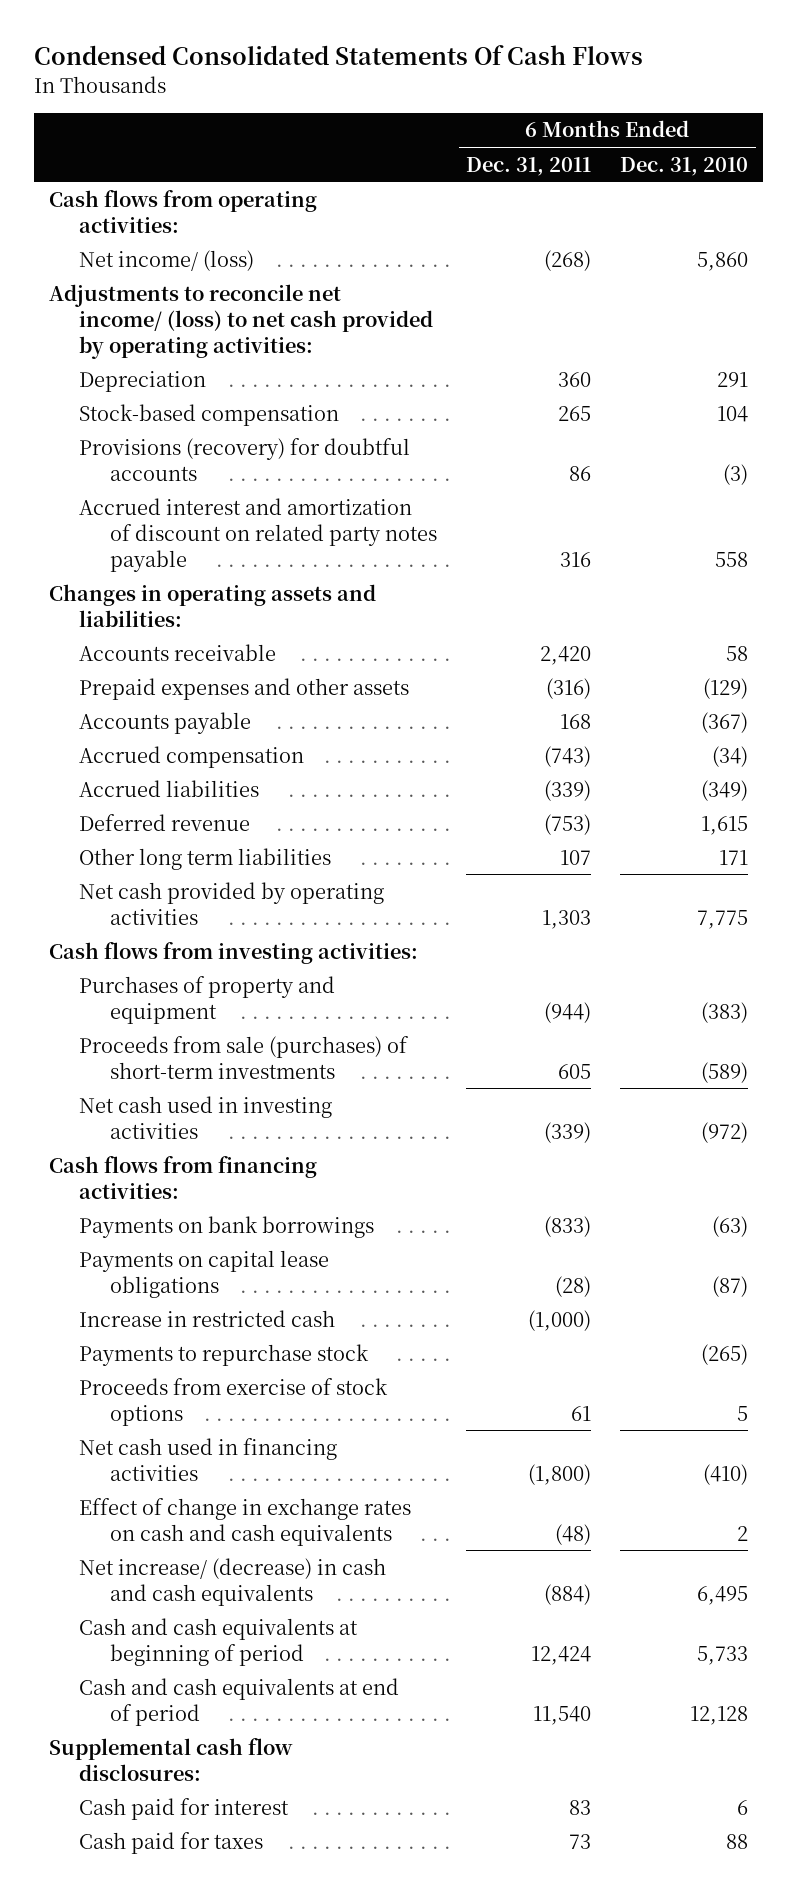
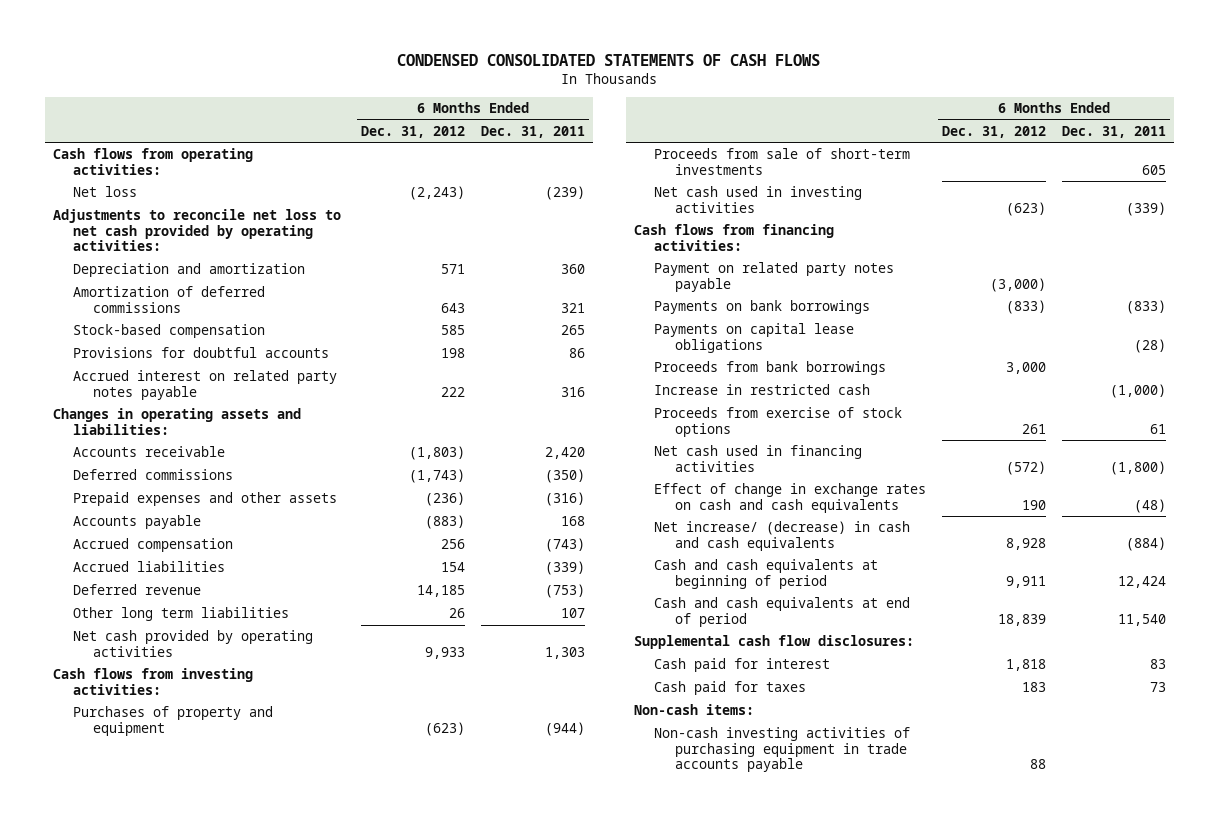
[33,45,643,66] Condensed Consolidated Statements Of Cash Flows -> [397,53,821,66] CONDENSED CONSOLIDATED STATEMENTS OF CASH FLOWS
[620,156,749,176] Dec. 31, 2010 -> none
none -> [360,125,465,138] Dec. 31, 2012
[79,370,207,392] Depreciation -> none
[79,249,255,271] Net income/ (loss) -> [73,186,138,198] Net loss
[544,249,592,271] (268) -> [544,186,585,201] (239)
[48,283,434,359] Adjustments to reconcile net income/ (loss) to net cash provided by operating activities: -> [52,209,341,252] Adjustments to reconcile net loss to net cash provided by operating activities:
none -> [73,263,306,278] Depreciation and amortization
none -> [73,286,266,313] Amortization of deferred commissions
[79,437,411,481] Provisions (recovery) for doubtful accounts -> [73,347,330,359] Provisions for doubtful accounts
[79,497,437,572] Accrued interest and amortization of discount on related party notes payable -> [73,370,338,400] Accrued interest on related party notes payable
none -> [73,469,234,481] Deferred commissions
[79,1035,410,1079] Proceeds from sale (purchases) of short-term investments -> [654,148,911,175] Proceeds from sale of short-term investments
none -> [654,262,895,292] Payment on related party notes payable
none -> [654,361,887,376] Proceeds from bank borrowings
[79,1343,370,1366] Payments to repurchase stock -> none
none -> [634,704,755,716] Non-cash items:
none -> [654,727,911,773] Non-cash investing activities of purchasing equipment in trade accounts payable

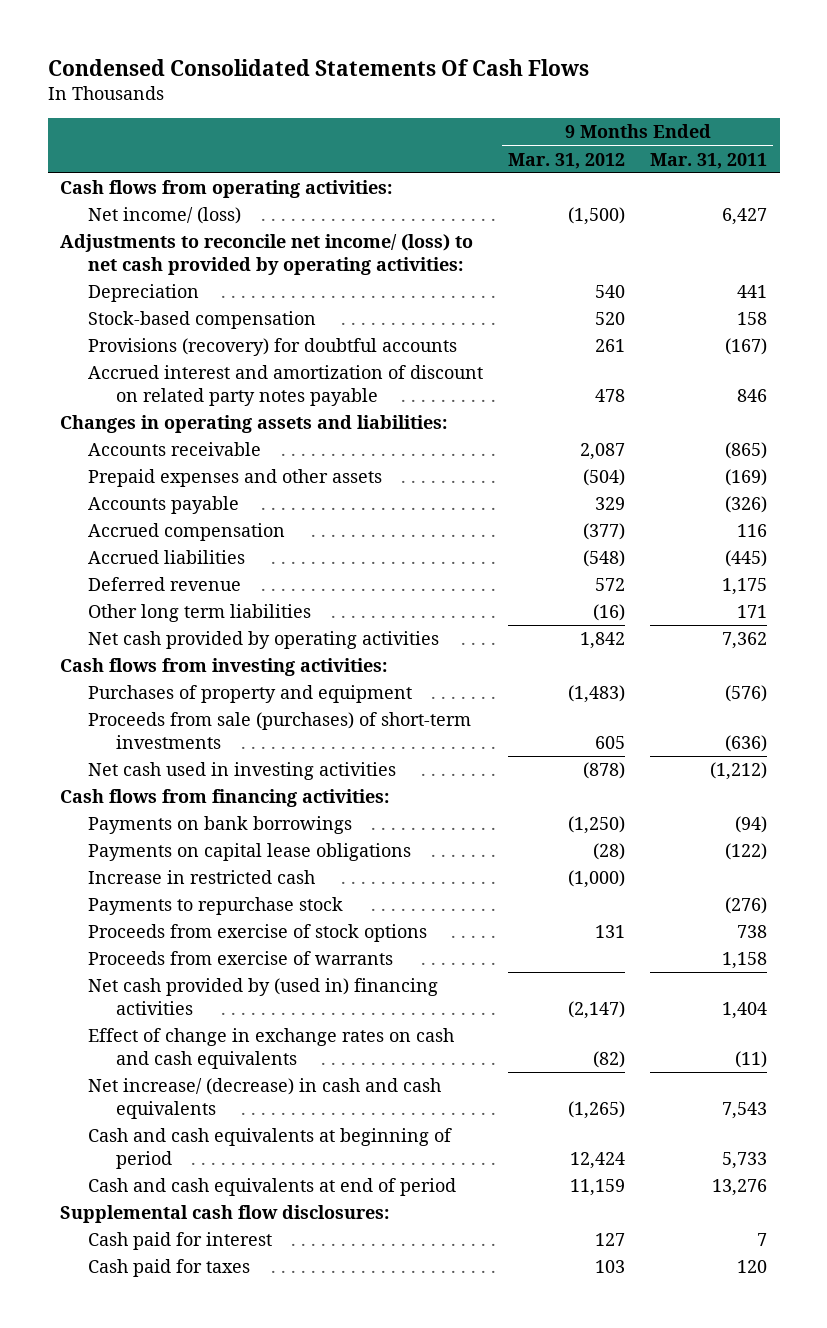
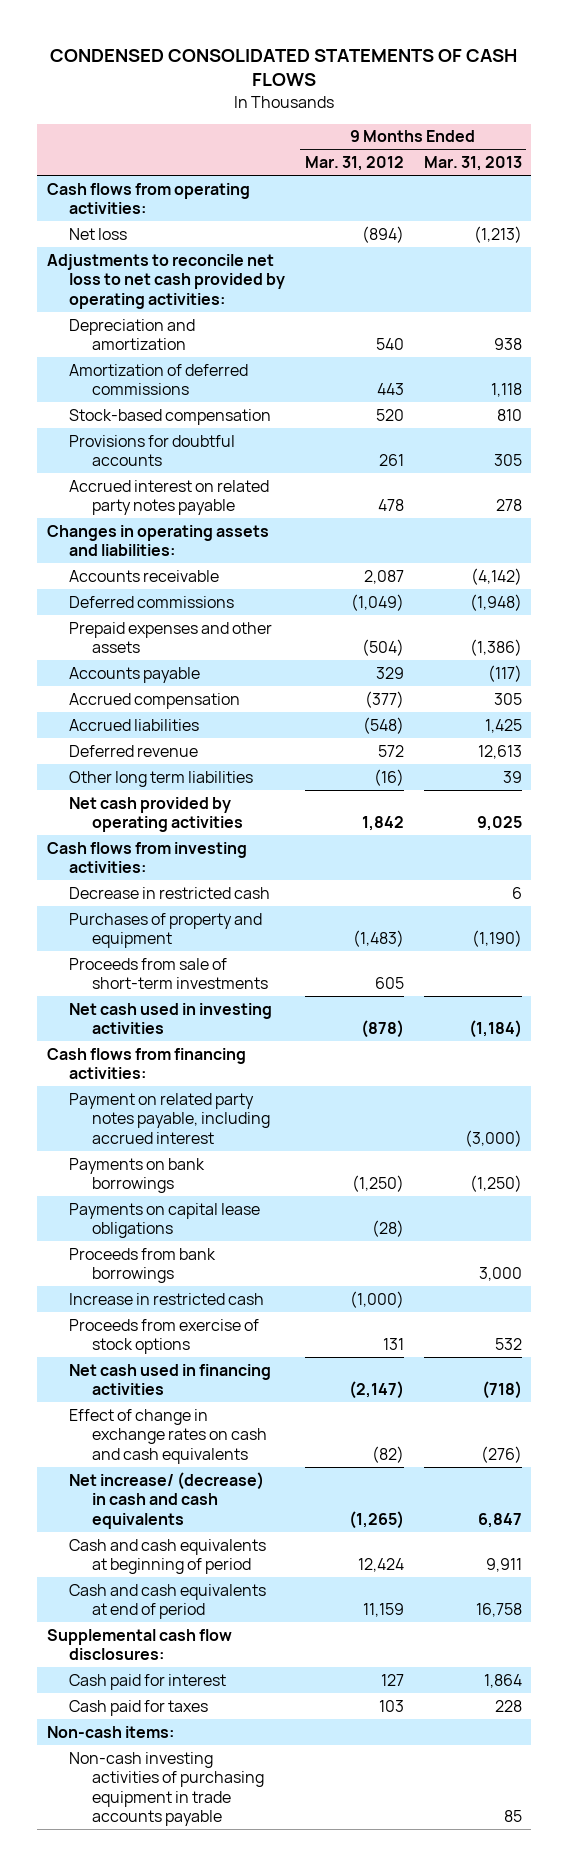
[47,58,589,76] Condensed Consolidated Statements Of Cash Flows -> [50,48,518,87] CONDENSED CONSOLIDATED STATEMENTS OF CASH FLOWS
[650,152,768,169] Mar. 31, 2011 -> none
none -> [423,155,522,171] Mar. 31, 2013
[88,284,200,303] Depreciation -> none
[88,207,242,225] Net income/ (loss) -> [69,227,128,240] Net loss
[568,207,626,226] (1,500) -> [362,225,405,243] (894)
[60,234,474,275] Adjustments to reconcile net income/ (loss) to net cash provided by operating activities: -> [46,253,286,309] Adjustments to reconcile net loss to net cash provided by operating activities:
none -> [69,318,196,351] Depreciation and amortization
none -> [69,363,249,396] Amortization of deferred commissions
[88,338,458,357] Provisions (recovery) for doubtful accounts -> [69,434,236,467] Provisions for doubtful accounts
[88,365,484,406] Accrued interest and amortization of discount on related party notes payable -> [69,479,270,516] Accrued interest on related party notes payable
none -> [69,595,235,608] Deferred commissions
none -> [69,886,271,899] Decrease in restricted cash
[88,712,472,749] Proceeds from sale (purchases) of short-term investments -> [69,957,269,990] Proceeds from sale of short-term investments
none -> [69,1092,271,1144] Payment on related party notes payable, including accrued interest
none -> [69,1247,217,1284] Proceeds from bank borrowings
[88,897,344,916] Payments to repurchase stock -> none
[88,951,394,966] Proceeds from exercise of warrants -> none
[88,978,439,1015] Net cash provided by (used in) financing activities -> [69,1363,272,1396] Net cash used in financing activities
none -> [46,1725,174,1738] Non-cash items:
none -> [69,1751,265,1827] Non-cash investing activities of purchasing equipment in trade accounts payable

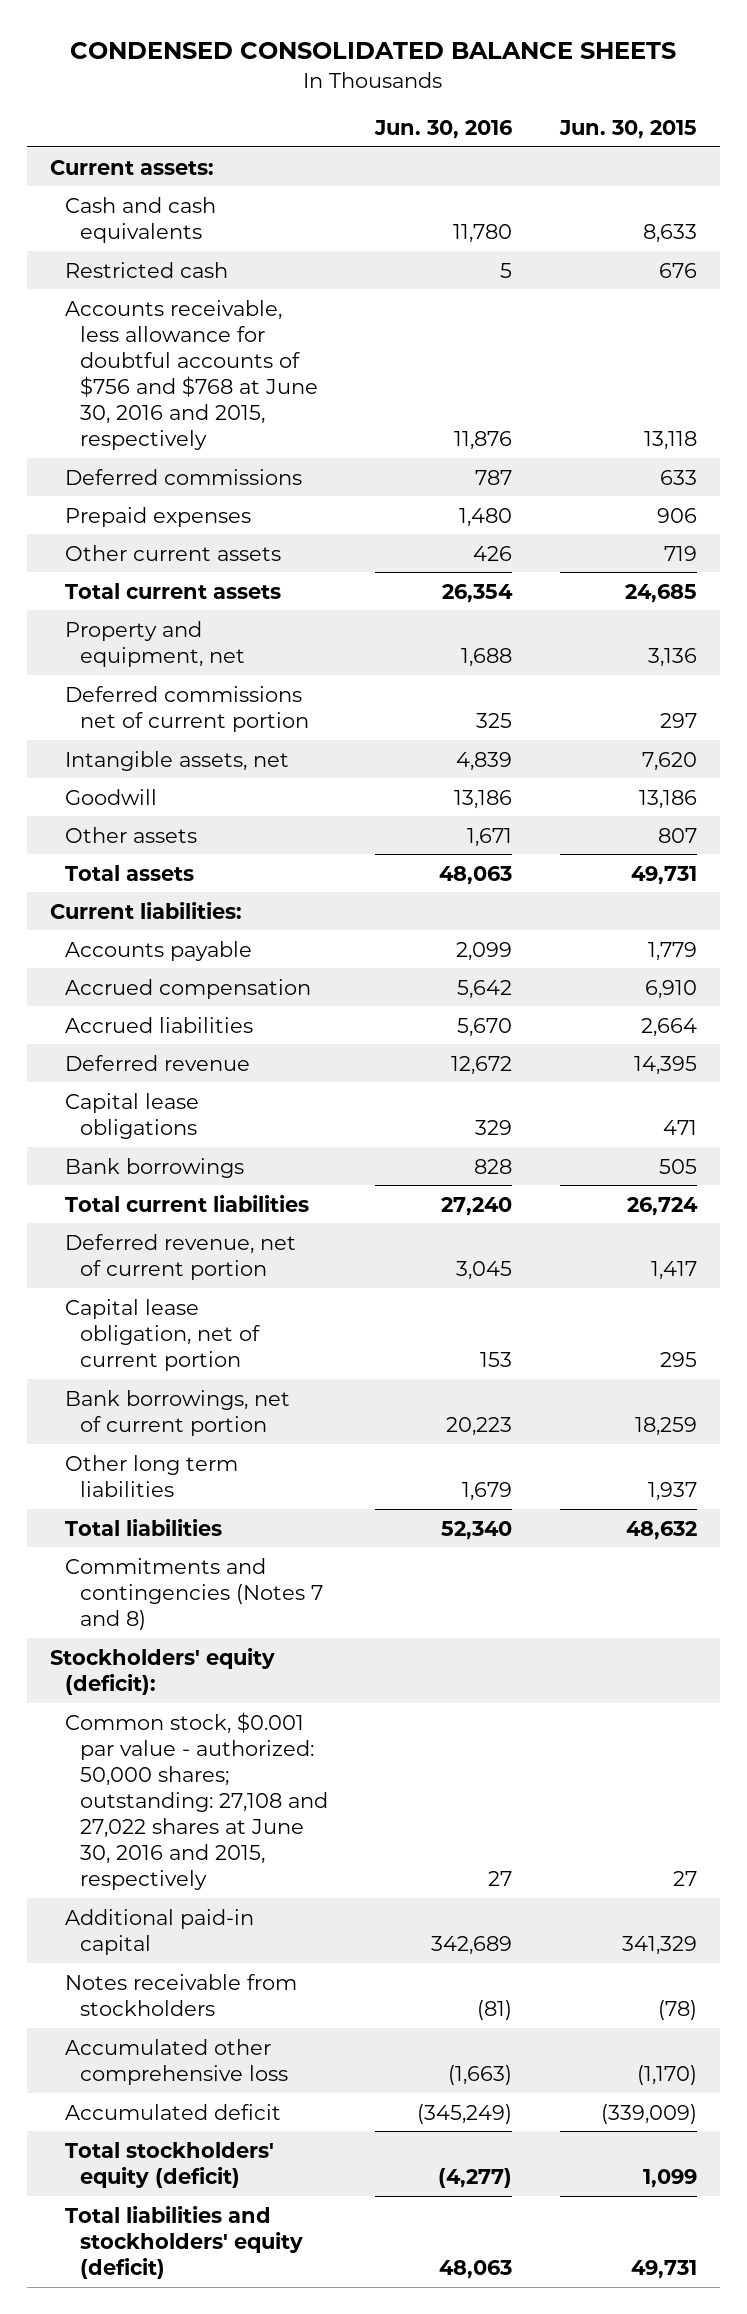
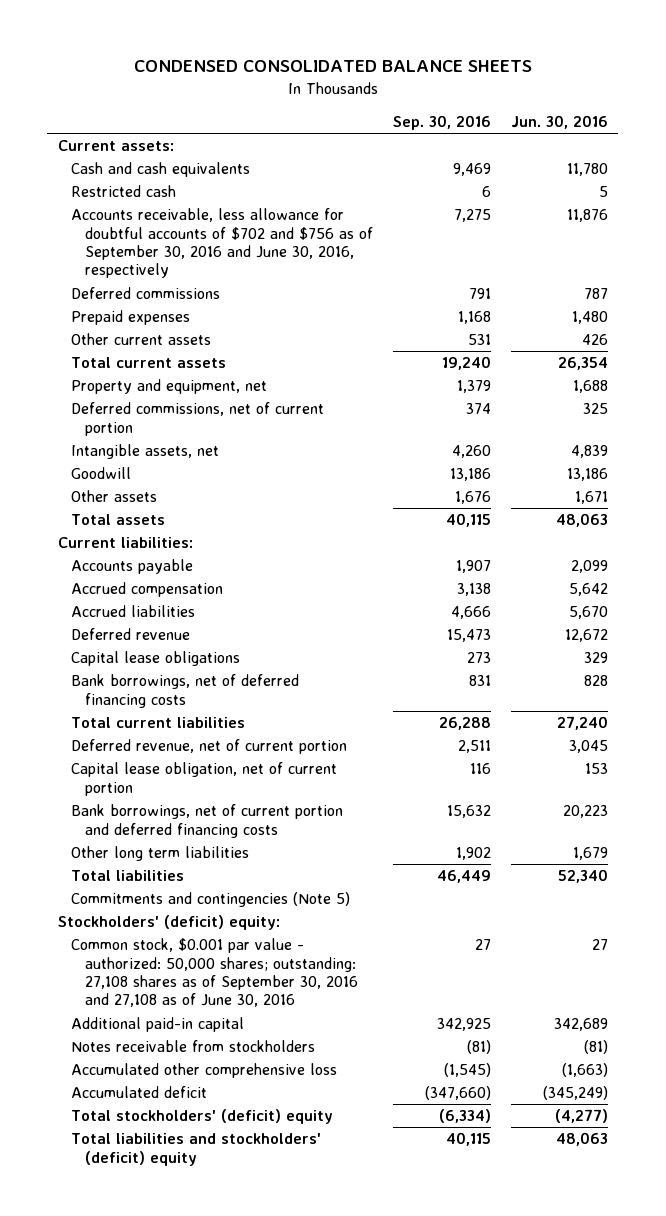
[558,120,697,140] Jun. 30, 2015 -> none
none -> [392,114,491,130] Sep. 30, 2016
[65,299,319,451] Accounts receivable, less allowance for doubtful accounts of $756 and $768 at June 30, 2016 and 2015, respectively -> [71,208,373,279] Accounts receivable, less allowance for doubtful accounts of $702 and $756 as of September 30, 2016 and June 30, 2016, respectively
[65,685,310,732] Deferred commissions net of current portion -> [71,402,325,436] Deferred commissions, net of current portion
[65,1157,245,1178] Bank borrowings -> [71,674,300,708] Bank borrowings, net of deferred financing costs
[65,1389,291,1436] Bank borrowings, net of current portion -> [71,804,344,838] Bank borrowings, net of current portion and deferred financing costs
[65,1557,324,1630] Commitments and contingencies (Notes 7 and 8) -> [71,892,351,908] Commitments and contingencies (Note 5)
[50,1647,276,1695] Stockholders' equity (deficit): -> [57,915,280,931] Stockholders' (deficit) equity:
[65,1711,329,1891] Common stock, $0.001 par value - authorized: 50,000 shares; outstanding: 27,108 and 27,022 shares at June 30, 2016 and 2015, respectively -> [71,938,358,1008] Common stock, $0.001 par value - authorized: 50,000 shares; outstanding: 27,108 shares as of September 30, 2016 and 27,108 as of June 30, 2016
[65,2141,275,2188] Total stockholders' equity (deficit) -> [71,1109,334,1125] Total stockholders' (deficit) equity
[65,2205,304,2279] Total liabilities and stockholders' equity (deficit) -> [71,1133,322,1166] Total liabilities and stockholders' (deficit) equity

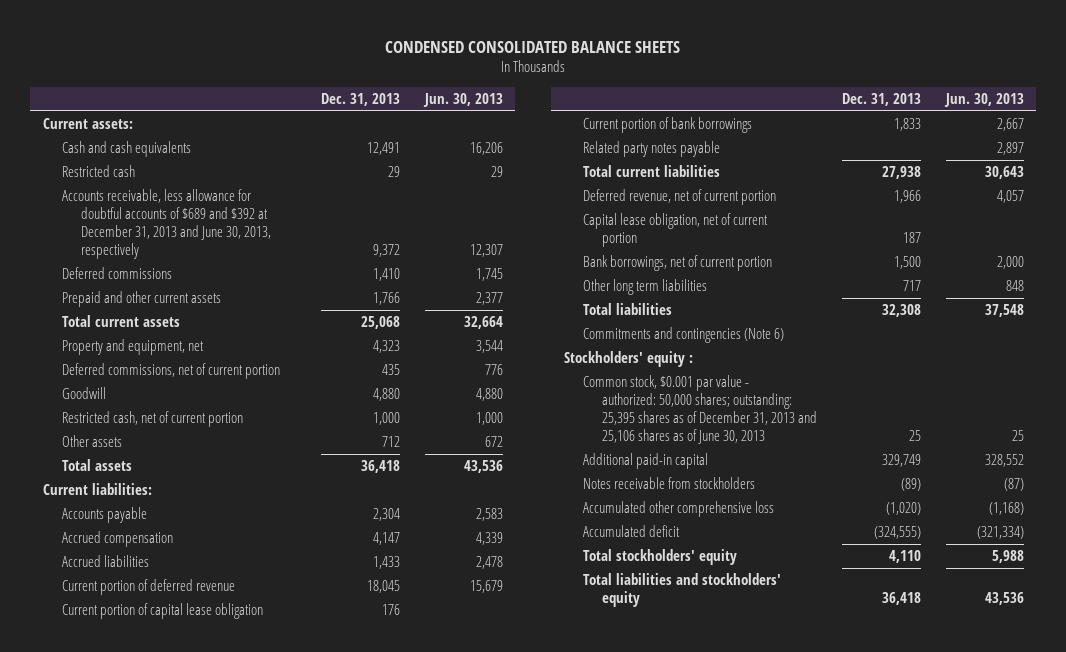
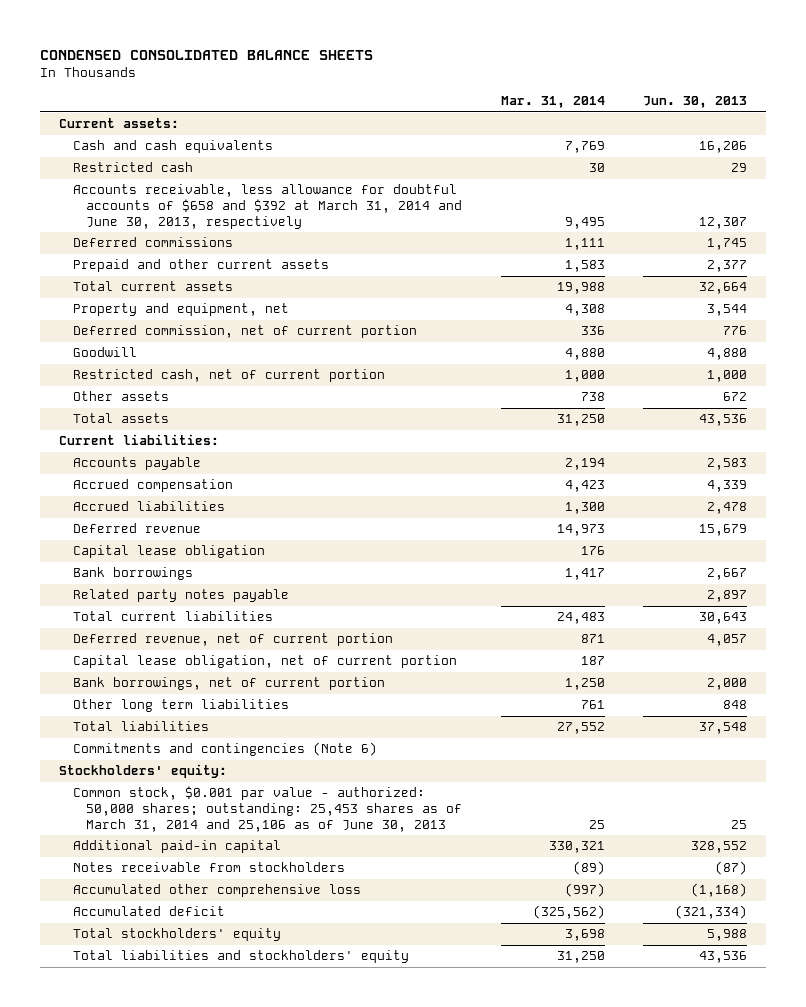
[320,92,400,106] Dec. 31, 2013 -> none
none -> [500,96,605,109] Mar. 31, 2014
[61,189,271,259] Accounts receivable, less allowance for doubtful accounts of $689 and $392 at December 31, 2013 and June 30, 2013, respectively -> [72,184,463,229] Accounts receivable, less allowance for doubtful accounts of $658 and $392 at March 31, 2014 and June 30, 2013, respectively
[61,363,280,380] Deferred commissions, net of current portion -> [72,325,417,339] Deferred commission, net of current portion
[61,579,235,596] Current portion of deferred revenue -> [72,523,201,534] Deferred revenue
[61,603,263,620] Current portion of capital lease obligation -> [72,545,265,559] Capital lease obligation
[582,117,752,134] Current portion of bank borrowings -> [72,567,193,581] Bank borrowings
[563,351,693,368] Stockholders' equity : -> [59,764,228,779] Stockholders' equity:
[582,375,817,444] Common stock, $0.001 par value - authorized: 50,000 shares; outstanding: 25,395 shares as of December 31, 2013 and 25,106 shares as of June 30, 2013 -> [72,786,463,832] Common stock, $0.001 par value - authorized: 50,000 shares; outstanding: 25,453 shares as of March 31, 2014 and 25,106 as of June 30, 2013

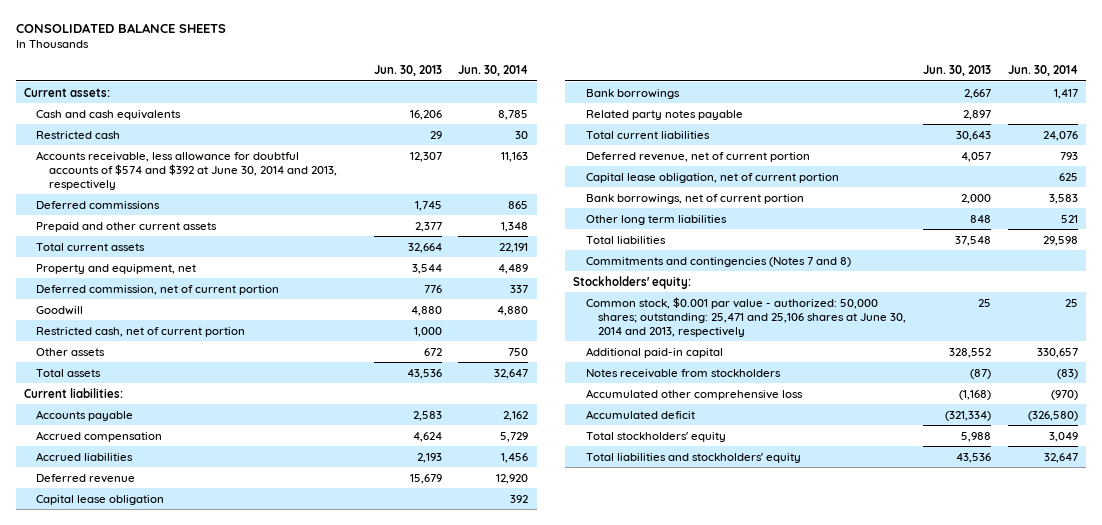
[40,49,374,60] CONDENSED CONSOLIDATED BALANCE SHEETS -> [15,23,226,34] CONSOLIDATED BALANCE SHEETS
[500,96,605,109] Mar. 31, 2014 -> none
none -> [458,65,529,77] Jun. 30, 2014
[72,184,463,229] Accounts receivable, less allowance for doubtful accounts of $658 and $392 at March 31, 2014 and June 30, 2013, respectively -> [36,150,337,190] Accounts receivable, less allowance for doubtful accounts of $574 and $392 at June 30, 2014 and 2013, respectively
[706,480,747,493] 4,339 -> [412,431,442,442] 4,624
[706,502,747,515] 2,478 -> [416,452,442,463] 2,193
[72,742,377,757] Commitments and contingencies (Note 6) -> [585,256,851,267] Commitments and contingencies (Notes 7 and 8)
[72,786,463,832] Common stock, $0.001 par value - authorized: 50,000 shares; outstanding: 25,453 shares as of March 31, 2014 and 25,106 as of June 30, 2013 -> [585,296,907,337] Common stock, $0.001 par value - authorized: 50,000 shares; outstanding: 25,471 and 25,106 shares at June 30, 2014 and 2013, respectively

